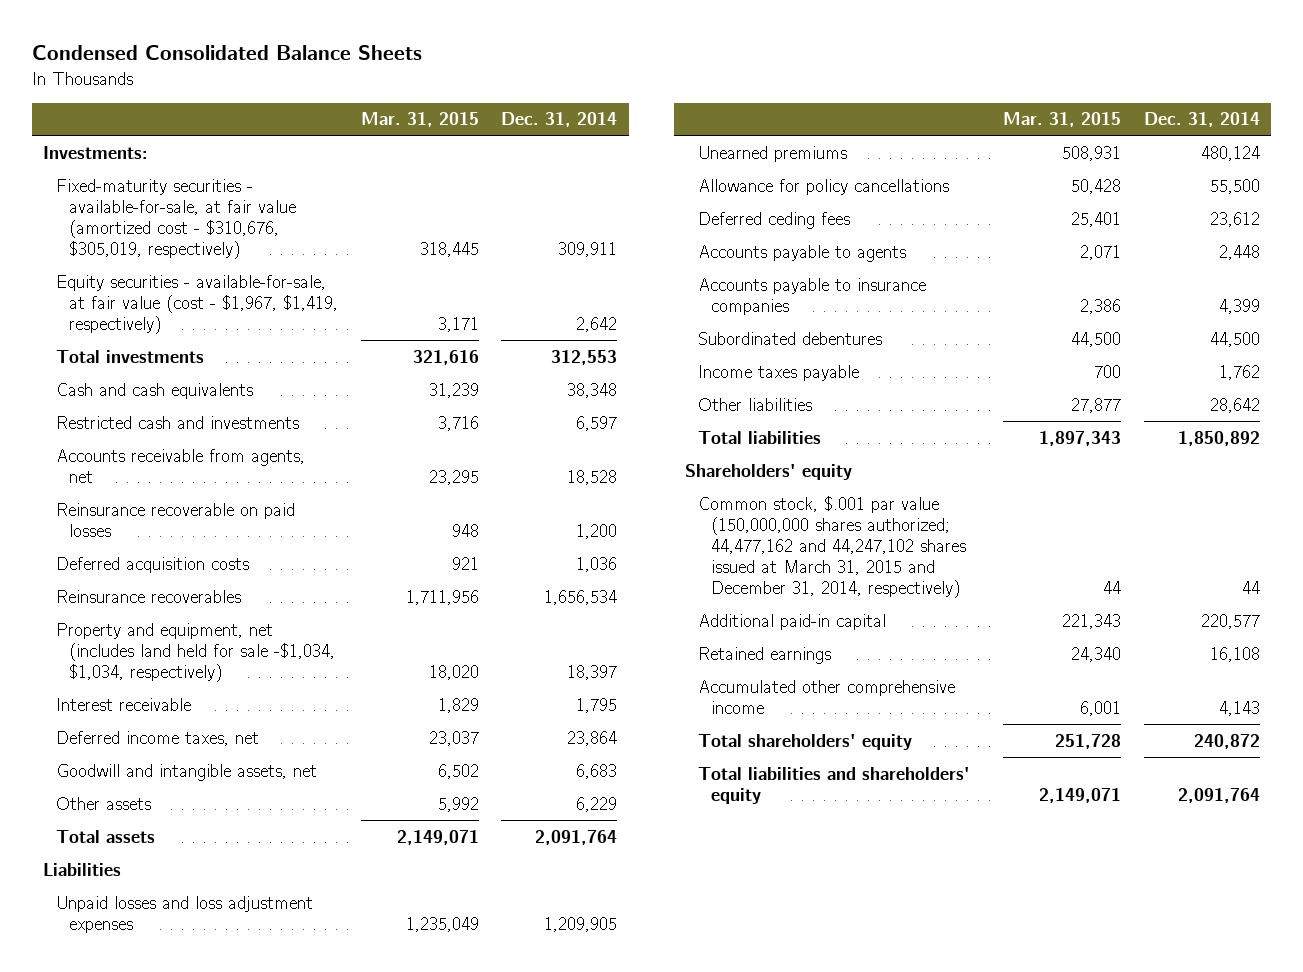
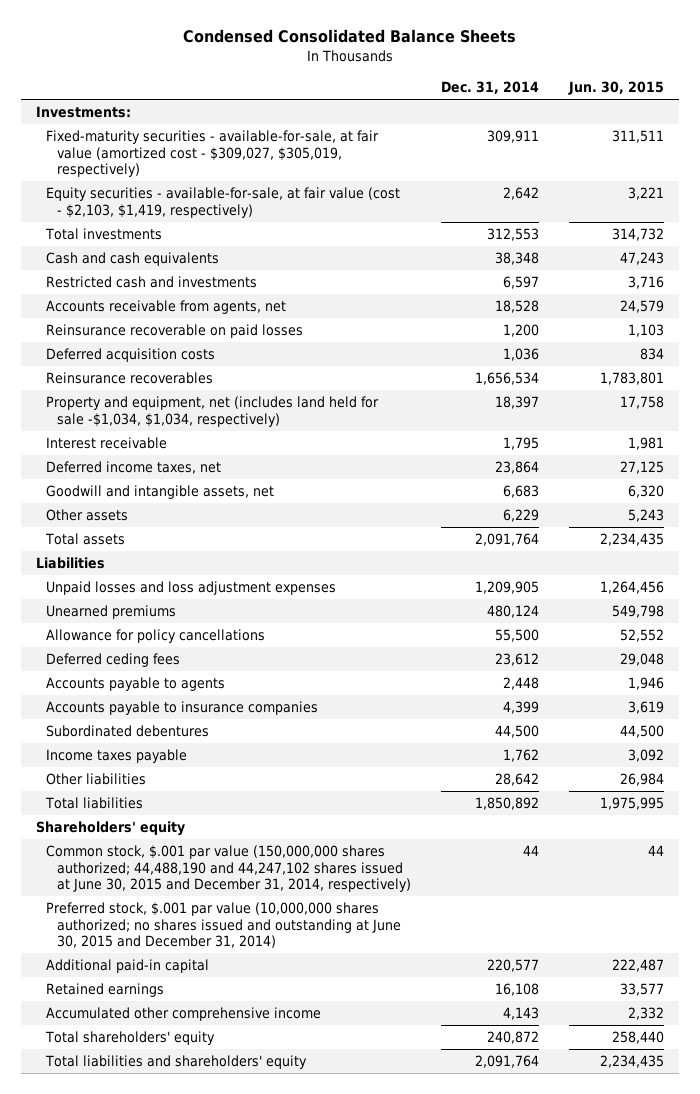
[360,112,479,128] Mar. 31, 2015 -> none
none -> [568,81,665,96] Jun. 30, 2015
[56,178,297,259] Fixed-maturity securities - available-for-sale, at fair value (amortized cost - $310,676, $305,019, respectively) -> [46,130,380,178] Fixed-maturity securities - available-for-sale, at fair value (amortized cost - $309,027, $305,019, respectively)
[56,274,339,334] Equity securities - available-for-sale, at fair value (cost - $1,967, $1,419, respectively) -> [46,187,401,218] Equity securities - available-for-sale, at fair value (cost - $2,103, $1,419, respectively)
[698,495,967,599] Common stock, $.001 par value (150,000,000 shares authorized; 44,477,162 and 44,247,102 shares issued at March 31, 2015 and December 31, 2014, respectively) -> [46,845,412,893] Common stock, $.001 par value (150,000,000 shares authorized; 44,488,190 and 44,247,102 shares issued at June 30, 2015 and December 31, 2014, respectively)
none -> [46,902,402,949] Preferred stock, $.001 par value (10,000,000 shares authorized; no shares issued and outstanding at June 30, 2015 and December 31, 2014)

